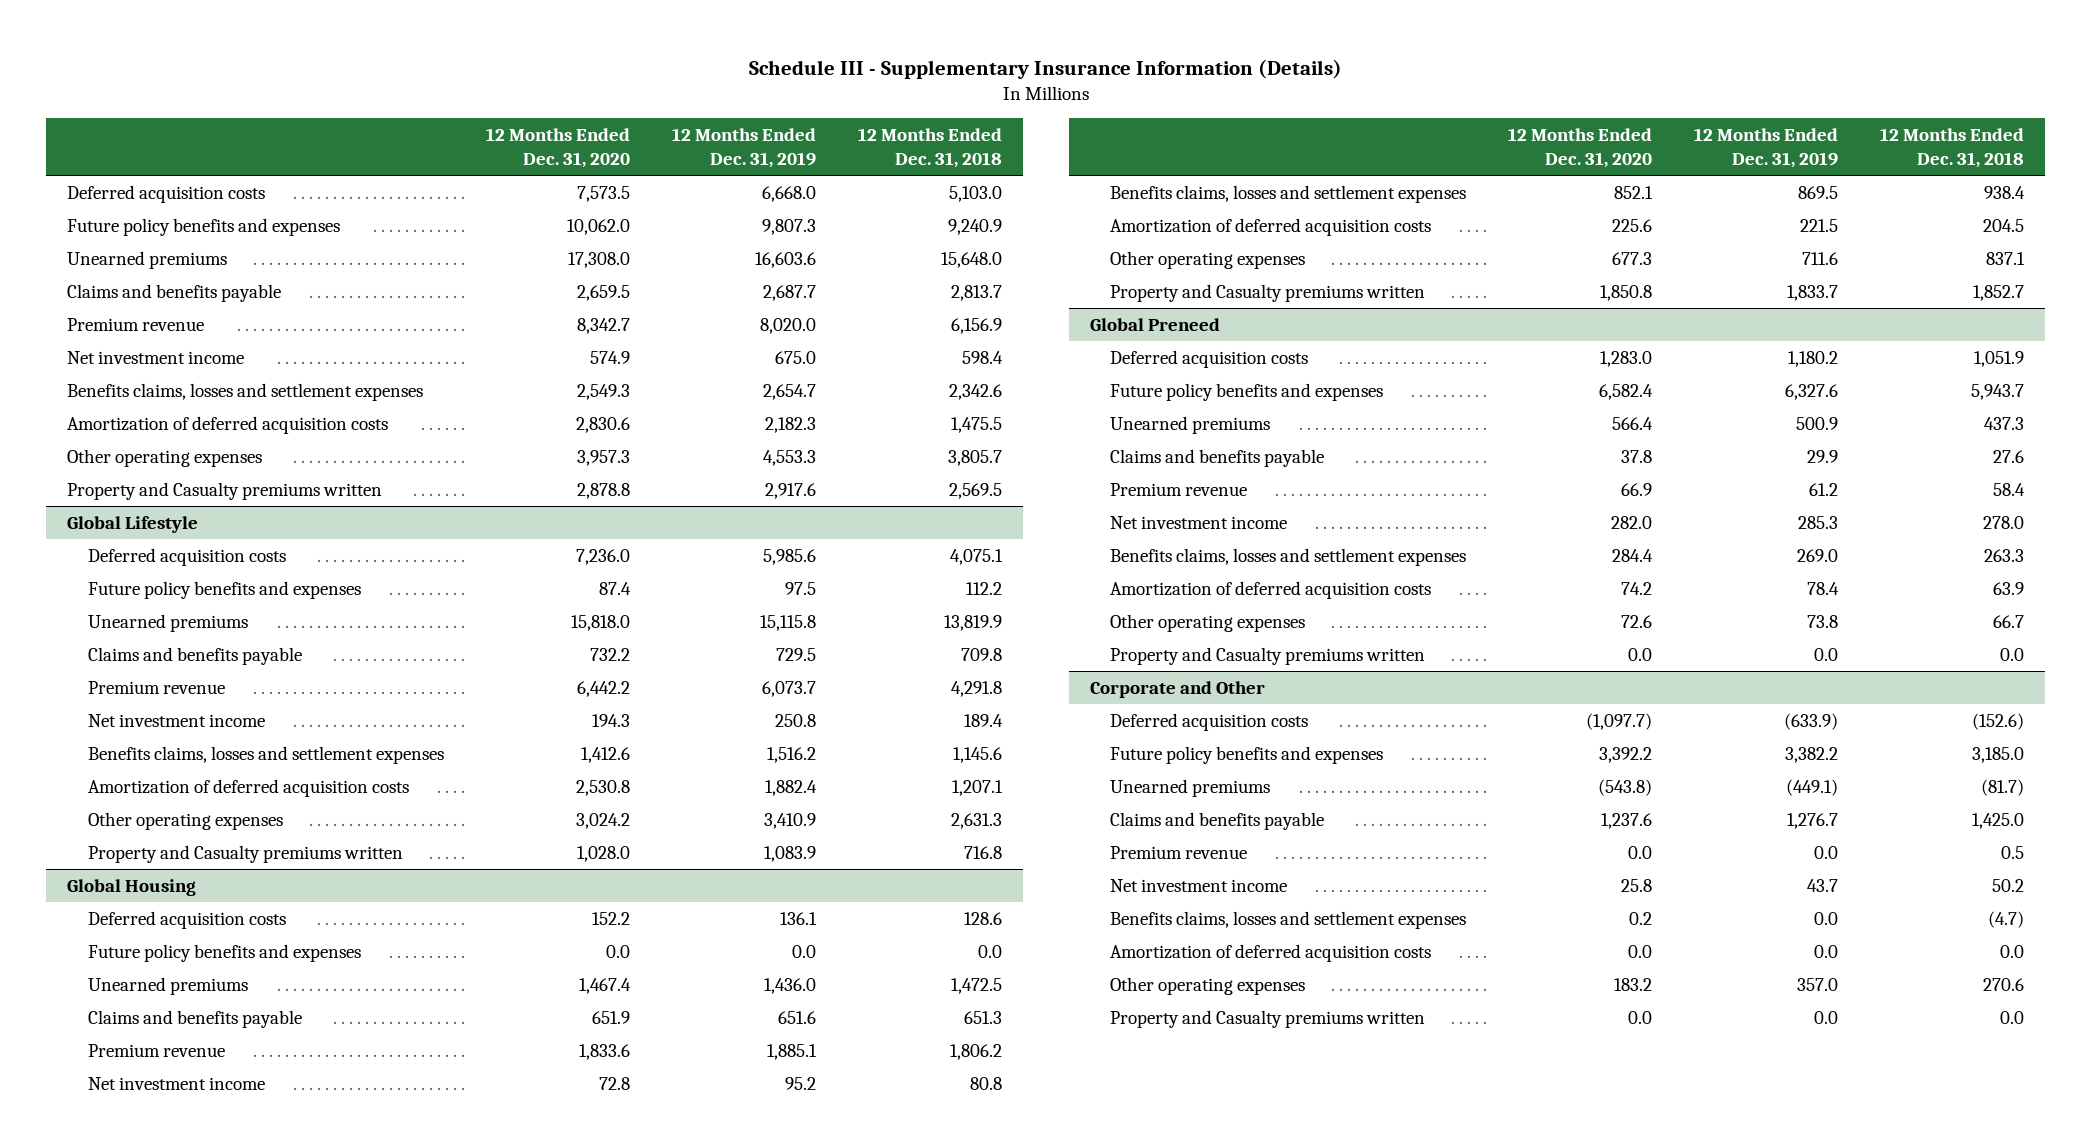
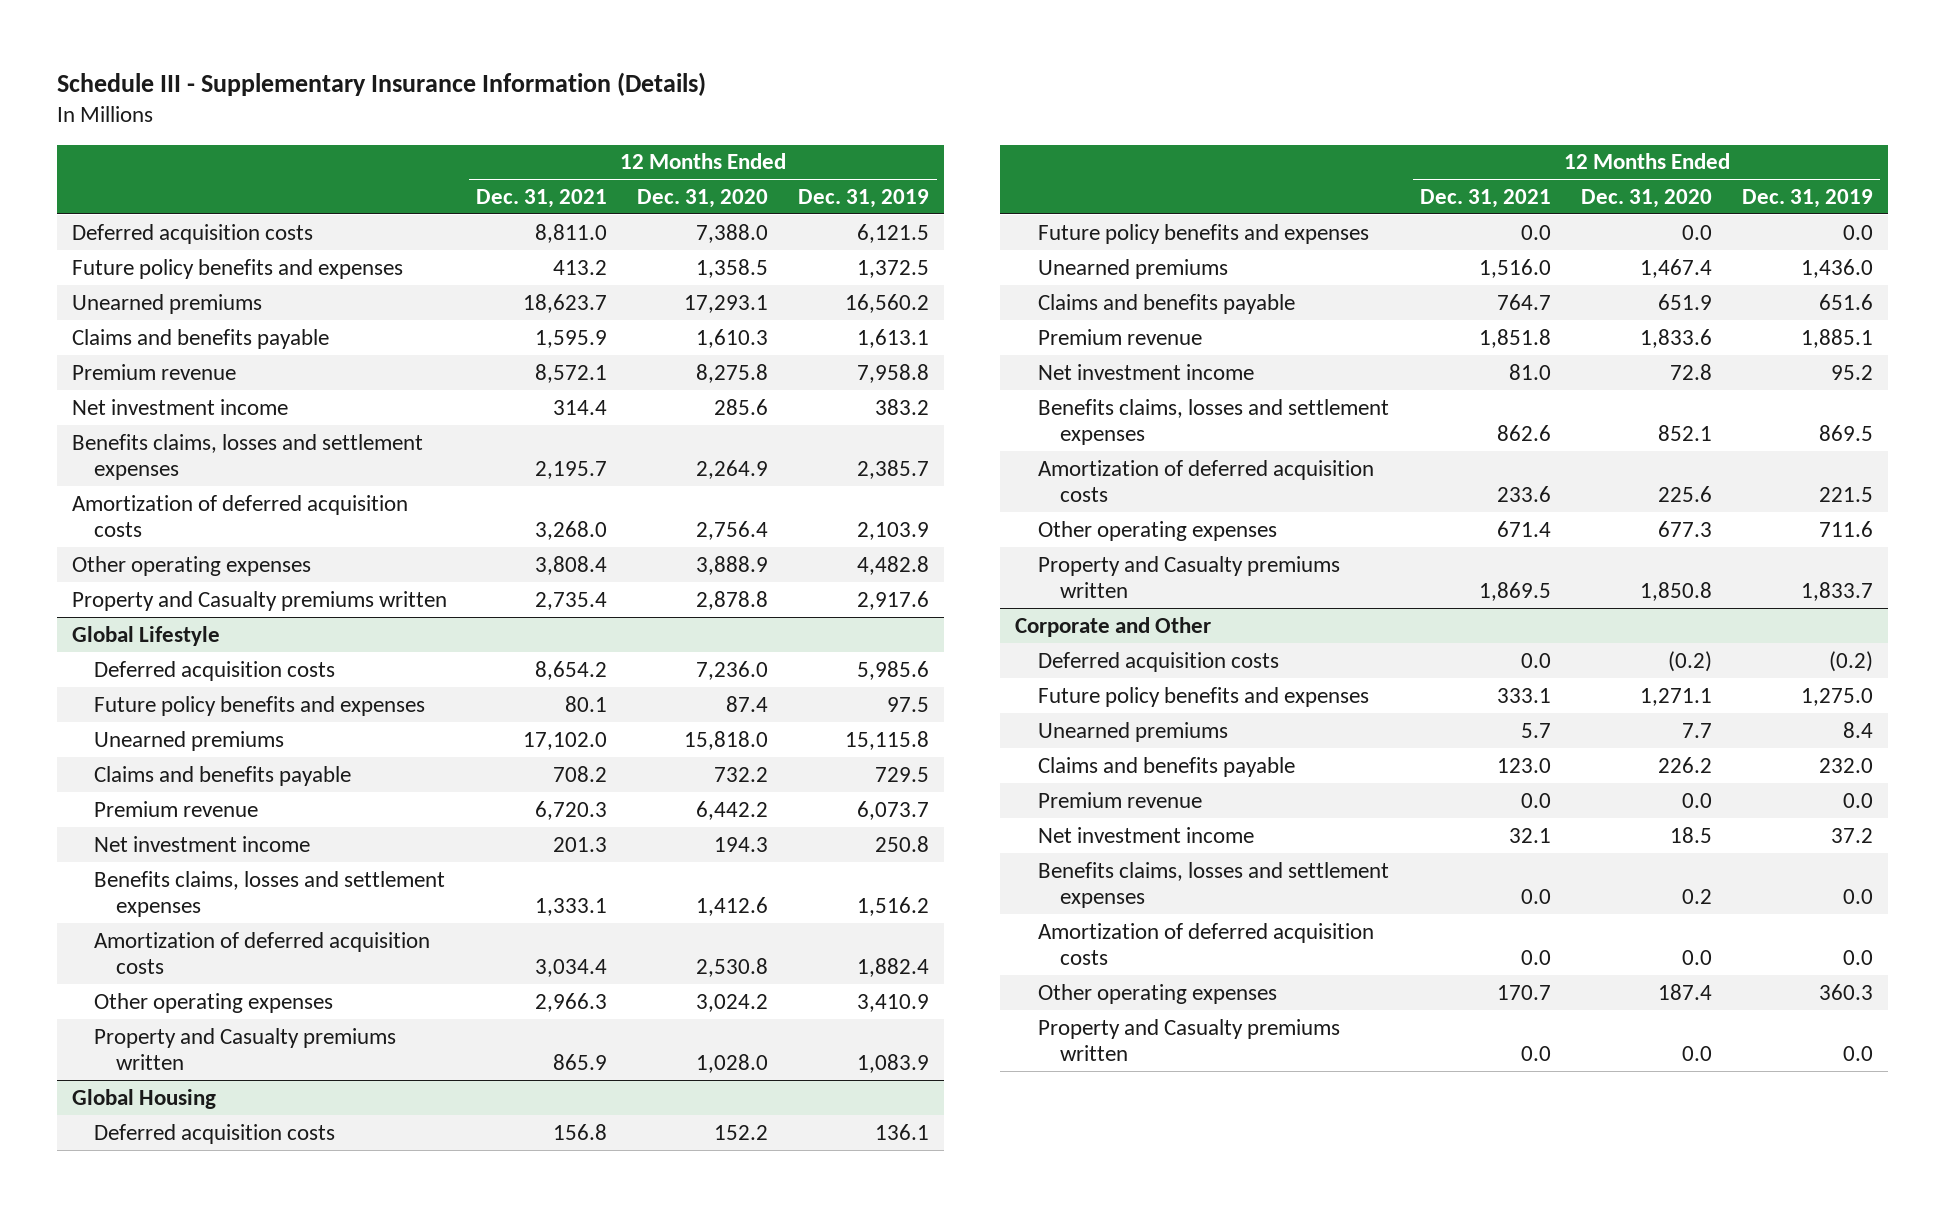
[857,128,1002,168] 12 Months Ended Dec. 31, 2018 -> none
none -> [476,188,608,208] Dec. 31, 2021
[576,185,630,202] 7,573.5 -> [696,223,769,243] 7,388.0
[761,185,816,202] 6,668.0 -> [857,223,930,243] 6,121.5
[566,218,630,235] 10,062.0 -> [696,258,769,278] 1,358.5
[761,218,816,235] 9,807.3 -> [857,259,930,278] 1,372.5
[567,251,630,268] 17,308.0 -> [684,294,769,313] 17,293.1
[754,251,816,268] 16,603.6 -> [845,293,930,313] 16,560.2
[576,284,630,301] 2,659.5 -> [696,328,769,348] 1,610.3
[762,284,816,301] 2,687.7 -> [857,328,930,348] 1,613.1
[576,317,630,334] 8,342.7 -> [696,363,769,383] 8,275.8
[759,317,816,334] 8,020.0 -> [857,363,930,383] 7,958.8
[589,350,630,364] 574.9 -> [714,398,769,415] 285.6
[774,350,816,364] 675.0 -> [875,398,930,415] 383.2
[576,383,630,400] 2,549.3 -> [696,460,769,480] 2,264.9
[762,383,816,400] 2,654.7 -> [857,460,930,480] 2,385.7
[575,416,630,433] 2,830.6 -> [696,521,769,541] 2,756.4
[764,416,816,433] 2,182.3 -> [857,522,930,541] 2,103.9
[576,449,630,466] 3,957.3 -> [696,555,769,575] 3,888.9
[762,449,816,466] 4,553.3 -> [857,555,930,575] 4,482.8
[1089,317,1220,331] Global Preneed -> none
[1109,349,1308,368] Deferred acquisition costs -> none
[1109,382,1383,401] Future policy benefits and expenses -> none
[1109,415,1270,434] Unearned premiums -> none
[1109,448,1324,467] Claims and benefits payable -> none
[1109,482,1247,496] Premium revenue -> none
[1109,515,1287,529] Net investment income -> none
[1109,547,1466,566] Benefits claims, losses and settlement expenses -> none
[1109,580,1431,599] Amortization of deferred acquisition costs -> none
[1109,613,1305,632] Other operating expenses -> none
[1109,646,1425,665] Property and Casualty premiums written -> none
[1585,712,1652,730] (1,097.7) -> [1668,650,1713,672] (0.2)
[1783,712,1838,730] (633.9) -> [1828,650,1873,672] (0.2)
[1598,746,1652,763] 3,392.2 -> [1640,687,1713,706] 1,271.1
[1784,746,1838,763] 3,382.2 -> [1800,687,1873,706] 1,275.0
[1597,778,1652,796] (543.8) -> [1682,722,1713,738] 7.7
[1785,778,1838,796] (449.1) -> [1842,721,1873,738] 8.4
[1600,812,1652,829] 1,237.6 -> [1658,756,1713,773] 226.2
[1786,812,1838,829] 1,276.7 -> [1818,757,1873,773] 232.0
[1620,878,1652,892] 25.8 -> [1670,826,1713,843] 18.5
[1806,878,1838,892] 43.7 -> [1830,827,1873,843] 37.2
[1613,977,1652,991] 183.2 -> [1658,983,1713,1000] 187.4
[1796,977,1838,991] 357.0 -> [1818,983,1873,1000] 360.3

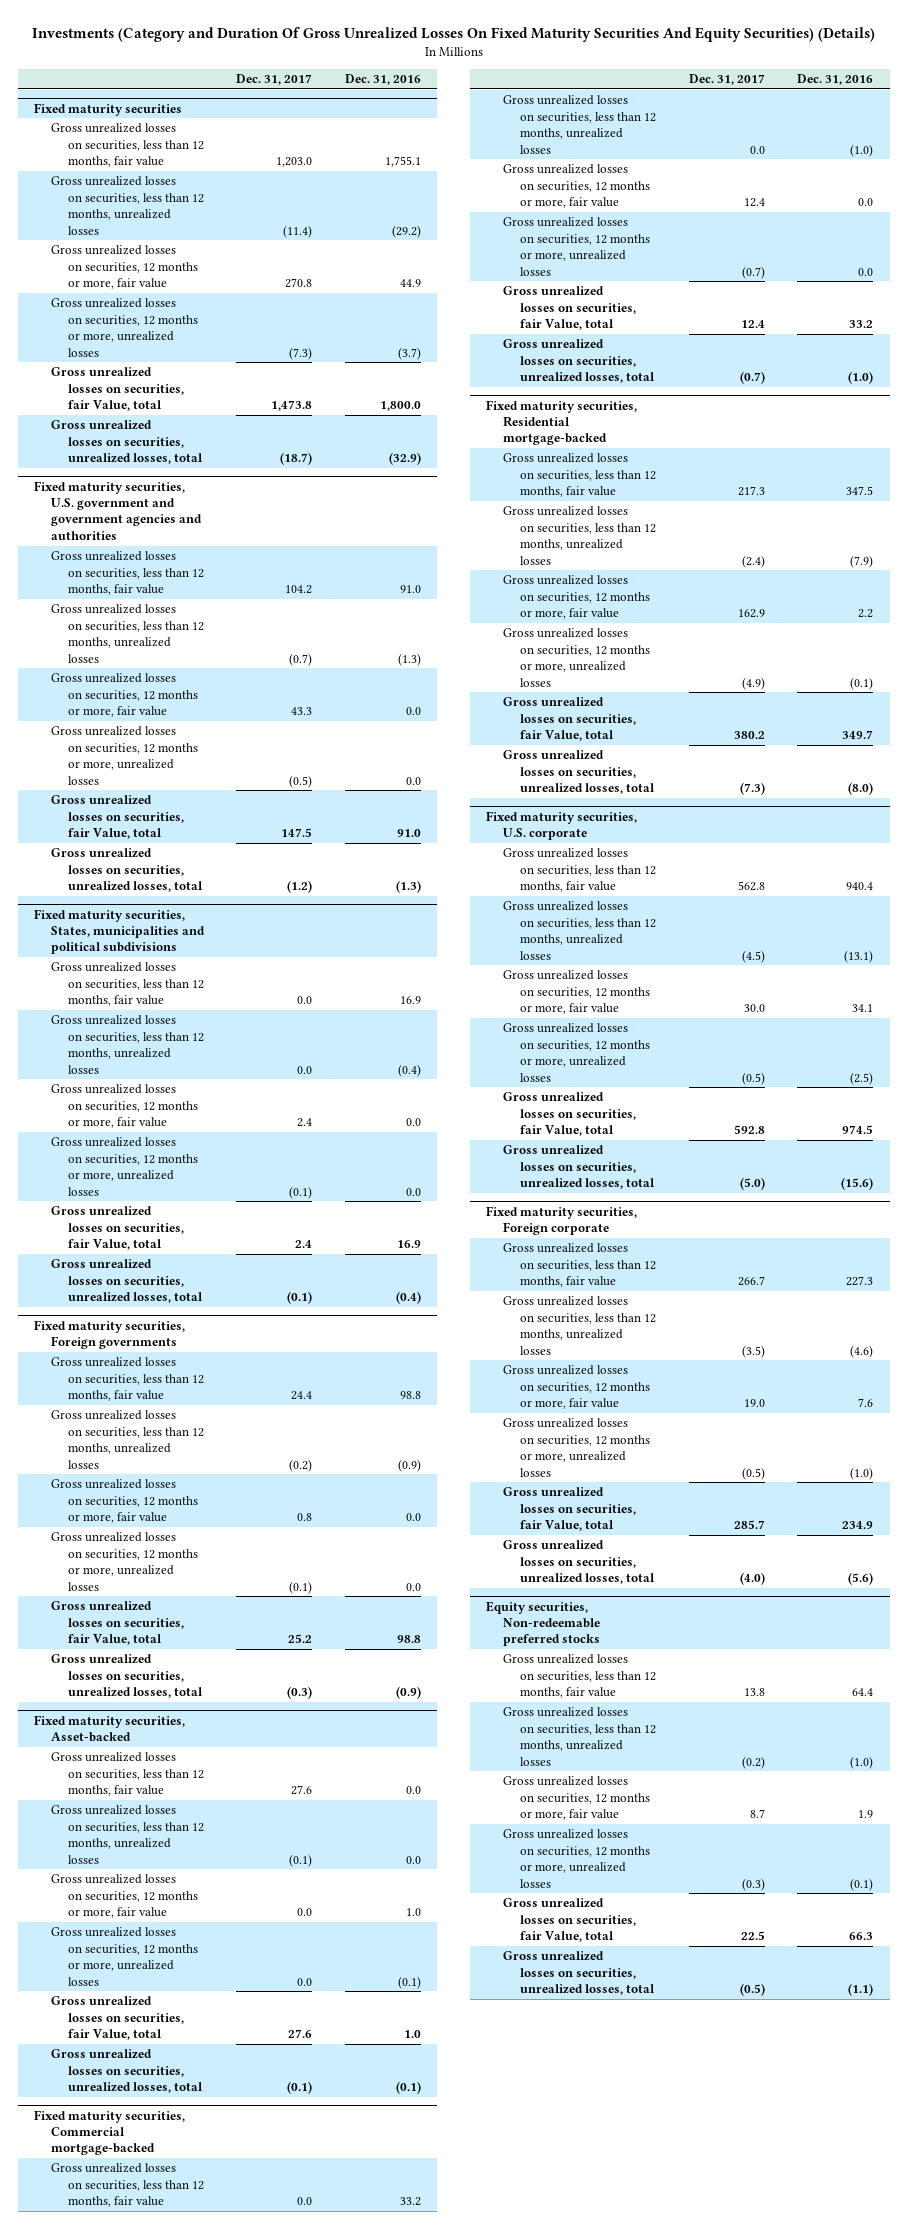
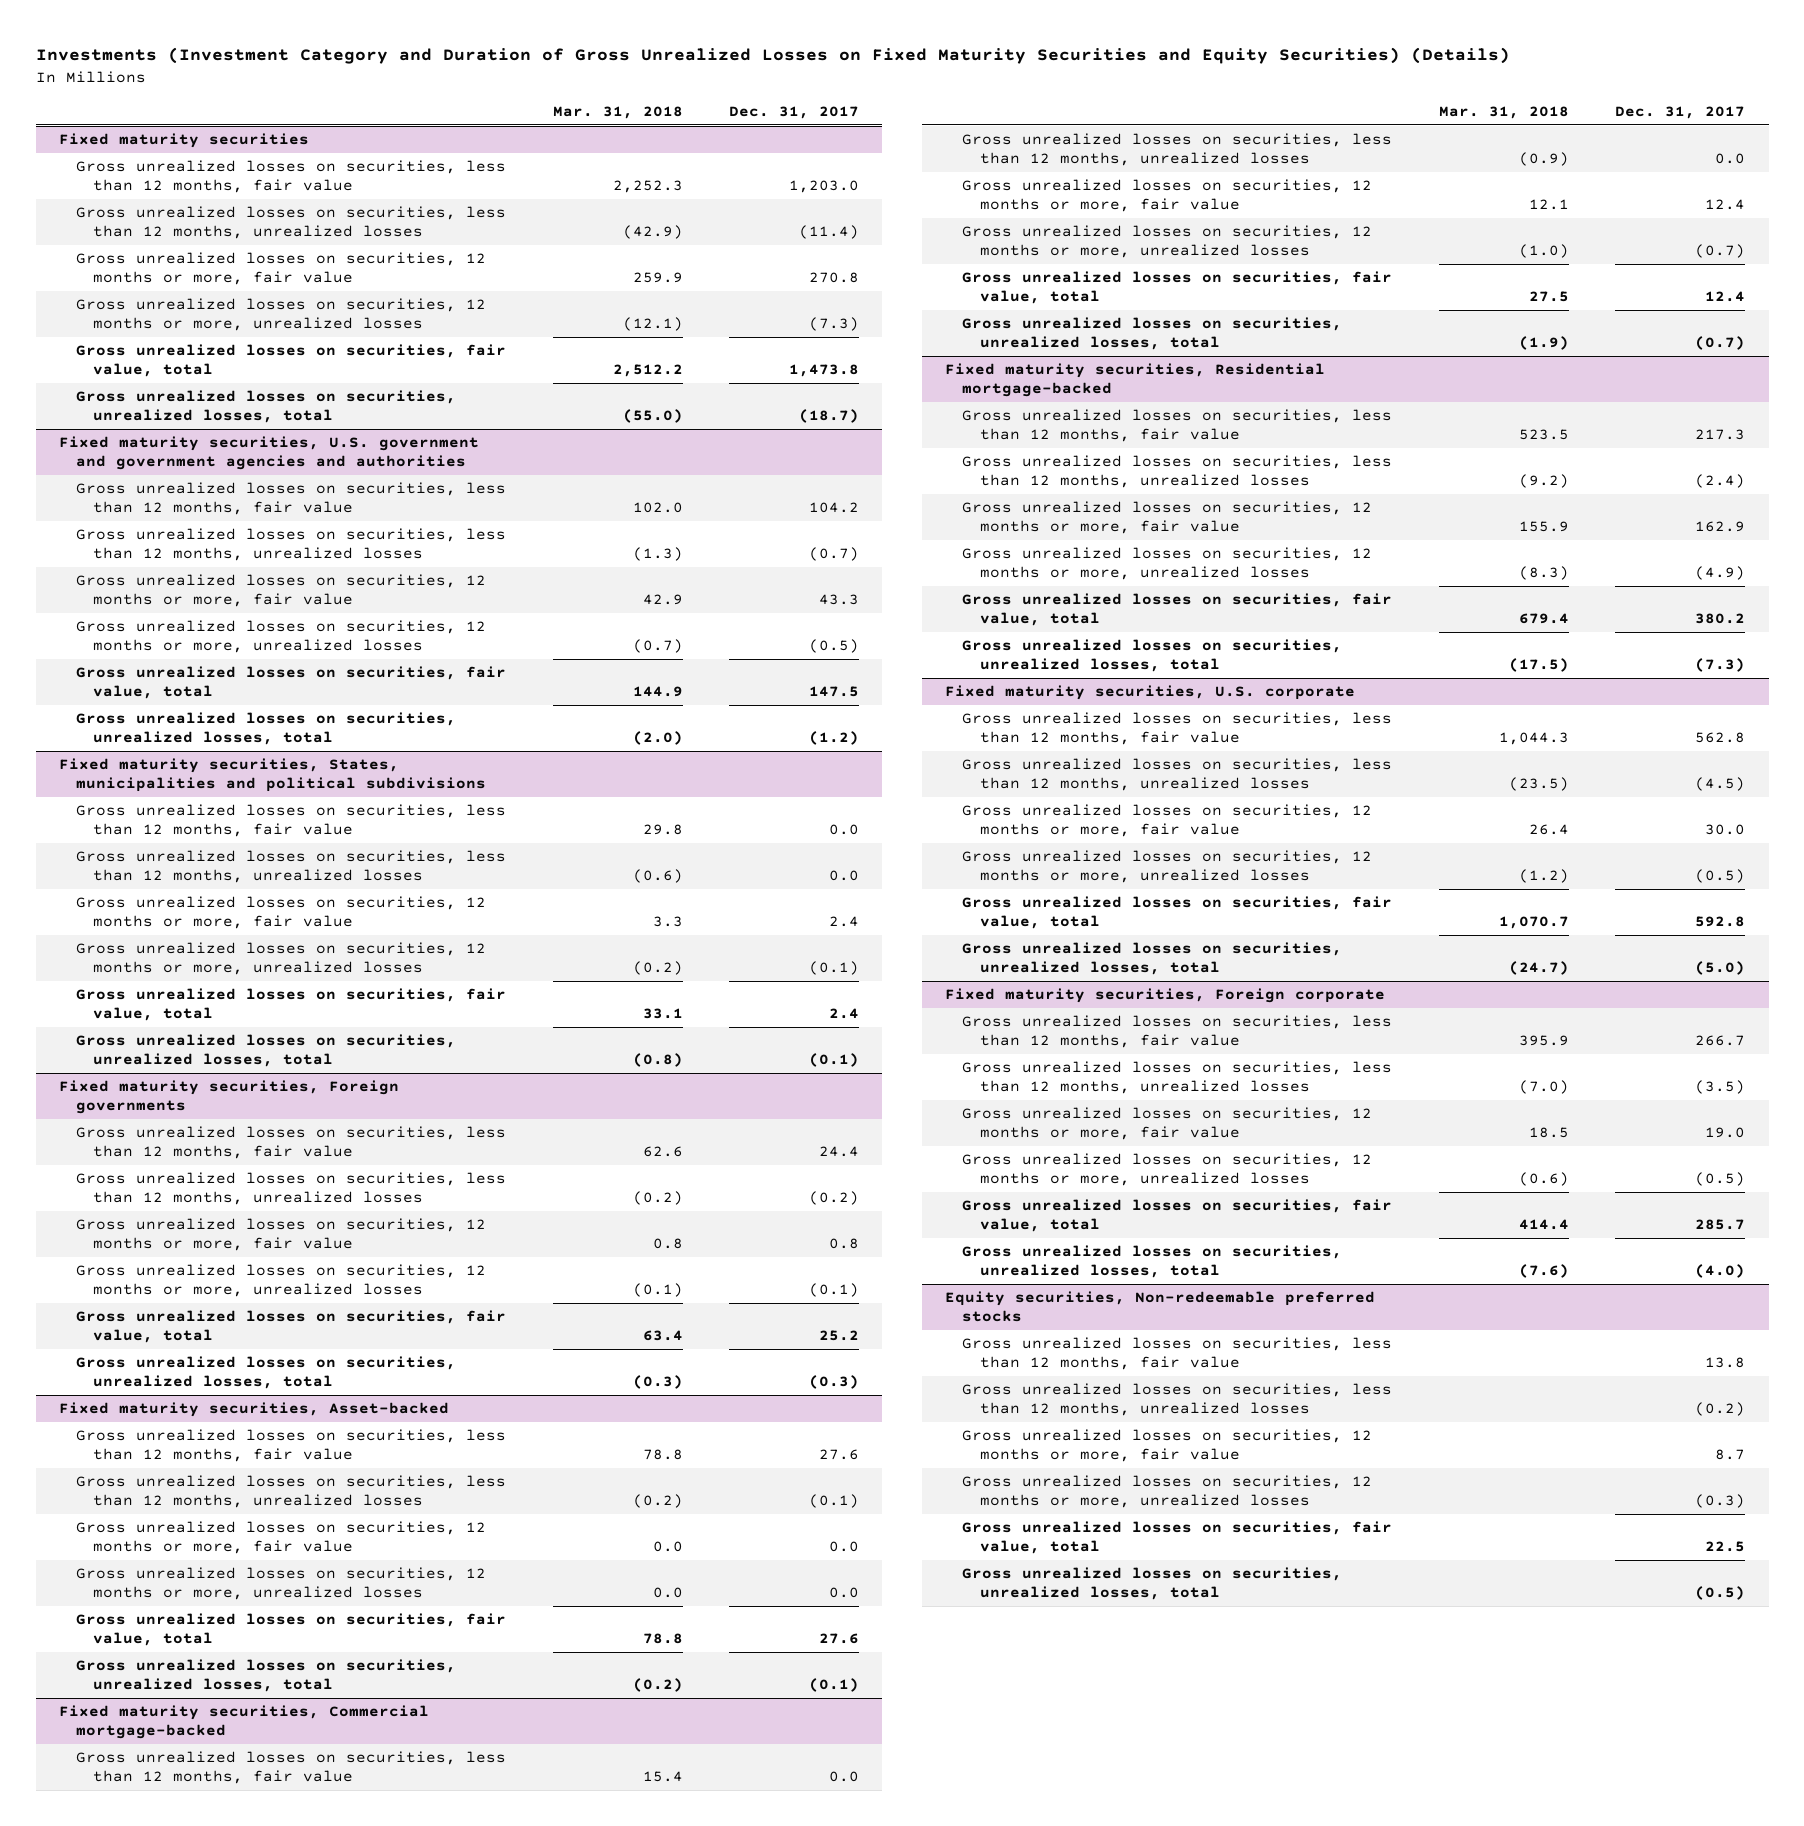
[31,27,875,43] Investments (Category and Duration Of Gross Unrealized Losses On Fixed Maturity Securities And Equity Securities) (Details) -> [35,47,1510,65] Investments (Investment Category and Duration of Gross Unrealized Losses on Fixed Maturity Securities and Equity Securities) (Details)
[344,74,421,86] Dec. 31, 2016 -> none
none -> [552,105,683,119] Mar. 31, 2018
[50,367,184,412] Gross unrealized losses on securities, fair Value, total -> [76,344,507,378] Gross unrealized losses on securities, fair value, total
[50,795,184,840] Gross unrealized losses on securities, fair Value, total -> [76,666,507,700] Gross unrealized losses on securities, fair value, total
[50,1206,184,1251] Gross unrealized losses on securities, fair Value, total -> [76,988,507,1022] Gross unrealized losses on securities, fair value, total
[50,1601,184,1646] Gross unrealized losses on securities, fair Value, total -> [76,1310,507,1344] Gross unrealized losses on securities, fair value, total
[50,1996,184,2041] Gross unrealized losses on securities, fair Value, total -> [76,1613,507,1647] Gross unrealized losses on securities, fair value, total
[503,286,637,331] Gross unrealized losses on securities, fair Value, total -> [962,271,1393,305] Gross unrealized losses on securities, fair value, total
[503,697,637,742] Gross unrealized losses on securities, fair Value, total -> [962,593,1393,627] Gross unrealized losses on securities, fair value, total
[503,1092,637,1137] Gross unrealized losses on securities, fair Value, total -> [962,896,1393,930] Gross unrealized losses on securities, fair value, total
[503,1487,637,1532] Gross unrealized losses on securities, fair Value, total -> [962,1199,1393,1233] Gross unrealized losses on securities, fair value, total
[503,1898,637,1943] Gross unrealized losses on securities, fair Value, total -> [962,1521,1393,1555] Gross unrealized losses on securities, fair value, total

